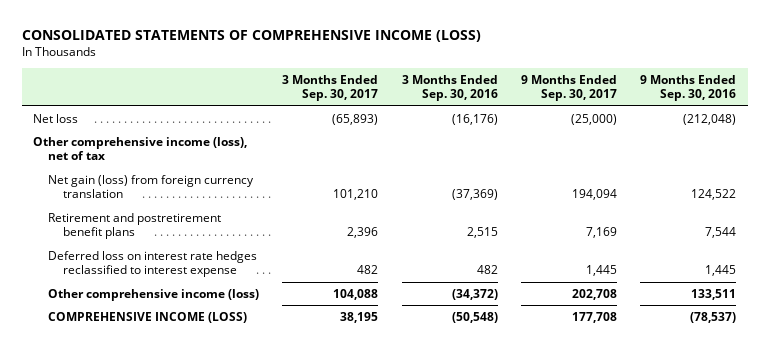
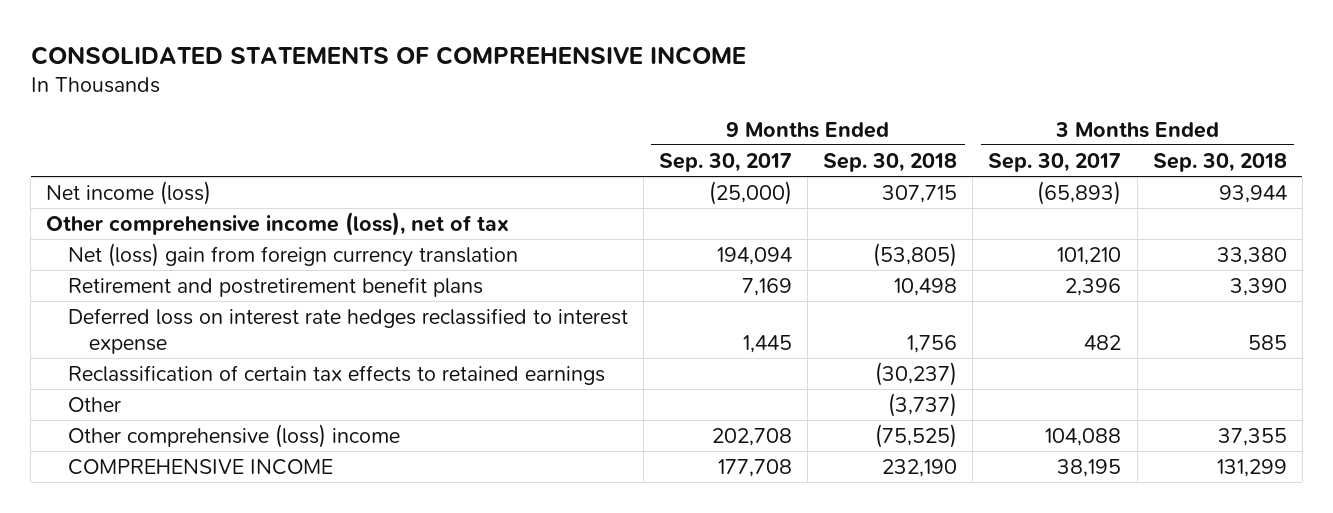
[21,30,481,43] CONSOLIDATED STATEMENTS OF COMPREHENSIVE INCOME (LOSS) -> [30,45,746,65] CONSOLIDATED STATEMENTS OF COMPREHENSIVE INCOME
[401,74,498,102] 3 Months Ended Sep. 30, 2016 -> none
[640,74,737,102] 9 Months Ended Sep. 30, 2016 -> none
none -> [823,152,958,172] Sep. 30, 2018
none -> [1152,152,1287,172] Sep. 30, 2018
[33,113,79,123] Net loss -> [46,180,212,205] Net income (loss)
[48,174,255,199] Net gain (loss) from foreign currency translation -> [67,242,518,267] Net (loss) gain from foreign currency translation
none -> [67,364,605,385] Reclassification of certain tax effects to retained earnings
none -> [67,396,121,412] Other
[48,288,260,301] Other comprehensive income (loss) -> [67,423,400,448] Other comprehensive (loss) income
[48,311,248,323] COMPREHENSIVE INCOME (LOSS) -> [67,458,333,475] COMPREHENSIVE INCOME

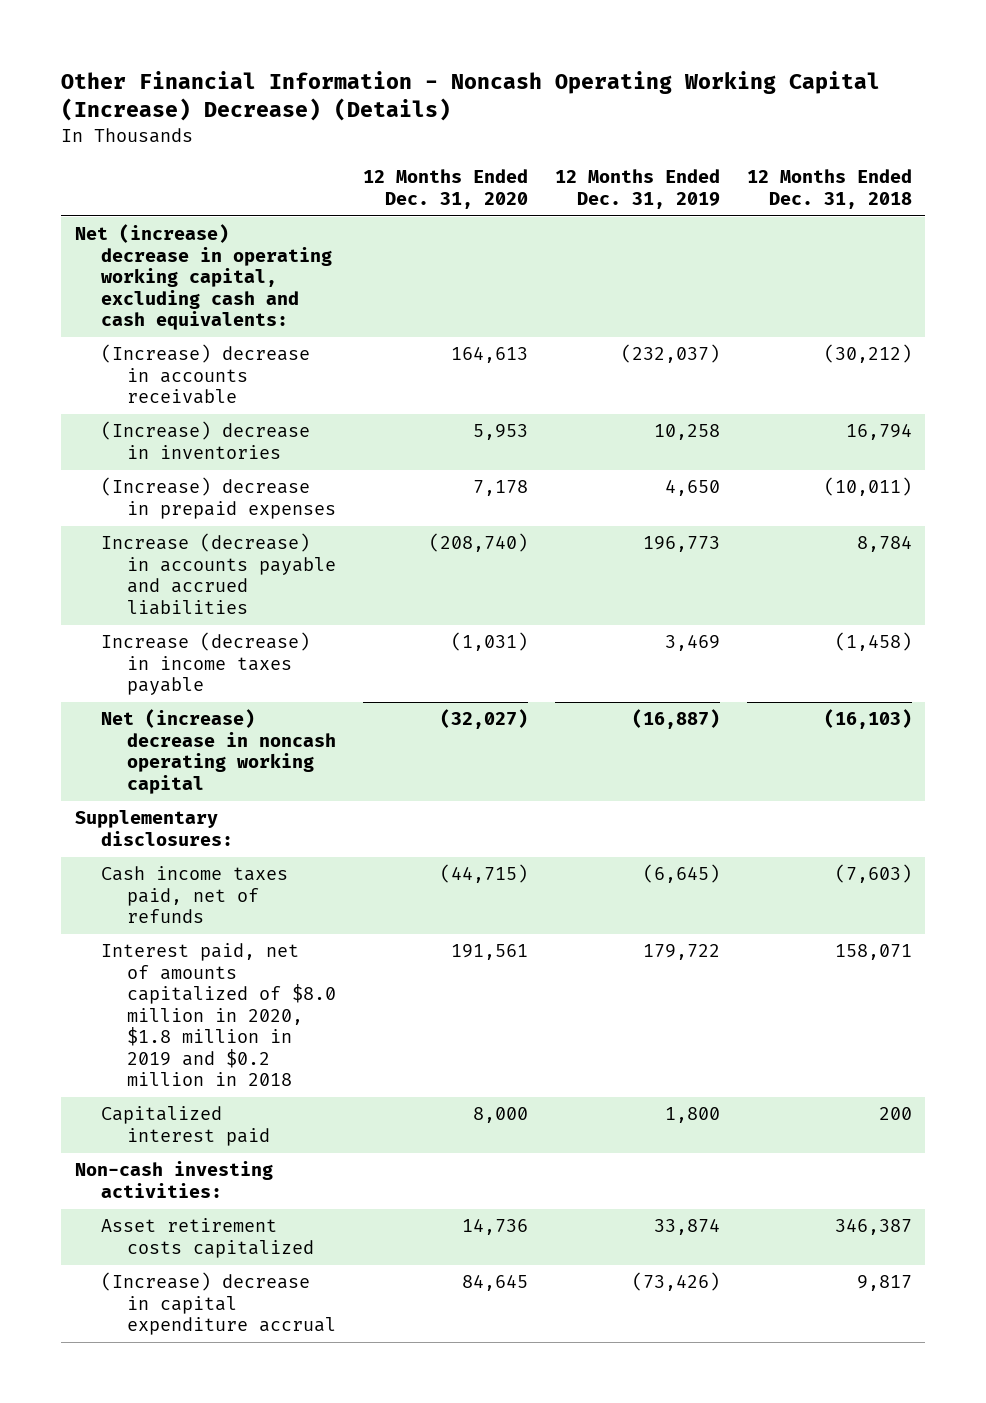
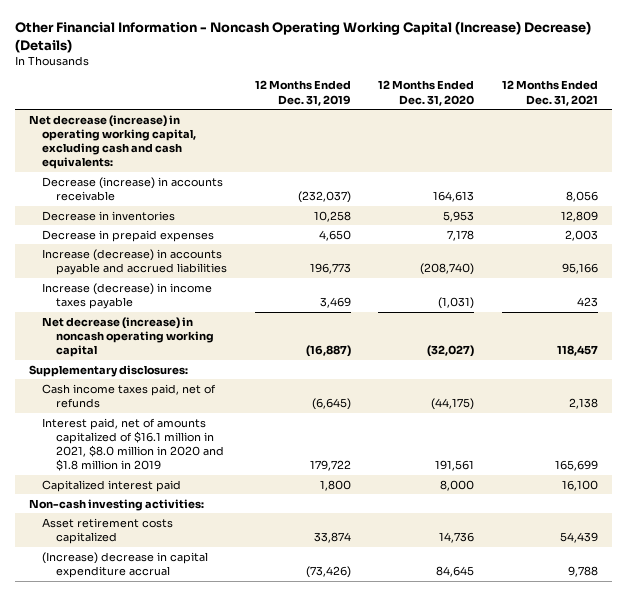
[746,169,912,209] 12 Months Ended Dec. 31, 2018 -> none
none -> [502,80,599,106] 12 Months Ended Dec. 31, 2021
[74,224,333,331] Net (increase) decrease in operating working capital, excluding cash and cash equivalents: -> [29,114,197,170] Net decrease (increase) in operating working capital, excluding cash and cash equivalents:
[101,344,311,405] (Increase) decrease in accounts receivable -> [42,176,224,201] Decrease (increase) in accounts receivable
[101,421,311,459] (Increase) decrease in inventories -> [42,210,176,221] Decrease in inventories
[101,477,337,519] (Increase) decrease in prepaid expenses -> [42,229,215,242] Decrease in prepaid expenses
[101,709,337,794] Net (increase) decrease in noncash operating working capital -> [42,316,214,357] Net decrease (increase) in noncash operating working capital
[440,864,529,884] (44,715) -> [431,397,475,410] (44,175)
[101,943,337,1086] Interest paid, net of amounts capitalized of $8.0 million in 2020, $1.8 million in 2019 and $0.2 million in 2018 -> [42,417,224,472] Interest paid, net of amounts capitalized of $16.1 million in 2021, $8.0 million in 2020 and $1.8 million in 2019

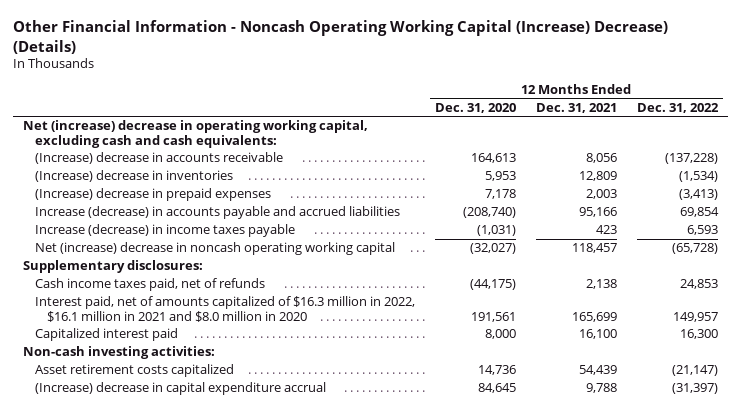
[254,80,351,106] 12 Months Ended Dec. 31, 2019 -> none
none -> [636,102,719,113] Dec. 31, 2022
[29,114,197,170] Net decrease (increase) in operating working capital, excluding cash and cash equivalents: -> [22,120,368,148] Net (increase) decrease in operating working capital, excluding cash and cash equivalents:
[42,176,224,201] Decrease (increase) in accounts receivable -> [34,152,283,165] (Increase) decrease in accounts receivable
[42,210,176,221] Decrease in inventories -> [34,170,233,183] (Increase) decrease in inventories
[42,229,215,242] Decrease in prepaid expenses -> [34,188,271,202] (Increase) decrease in prepaid expenses
[42,316,214,357] Net decrease (increase) in noncash operating working capital -> [34,242,395,256] Net (increase) decrease in noncash operating working capital
[42,417,224,472] Interest paid, net of amounts capitalized of $16.1 million in 2021, $8.0 million in 2020 and $1.8 million in 2019 -> [34,296,415,322] Interest paid, net of amounts capitalized of $16.3 million in 2022, $16.1 million in 2021 and $8.0 million in 2020

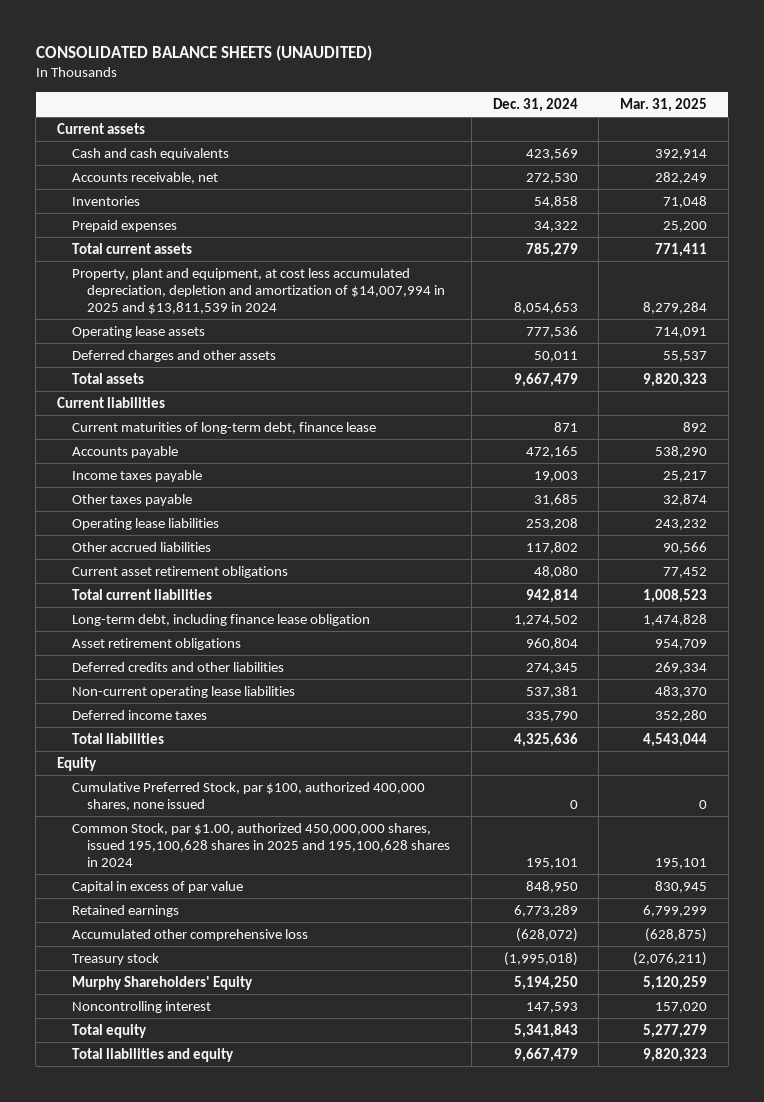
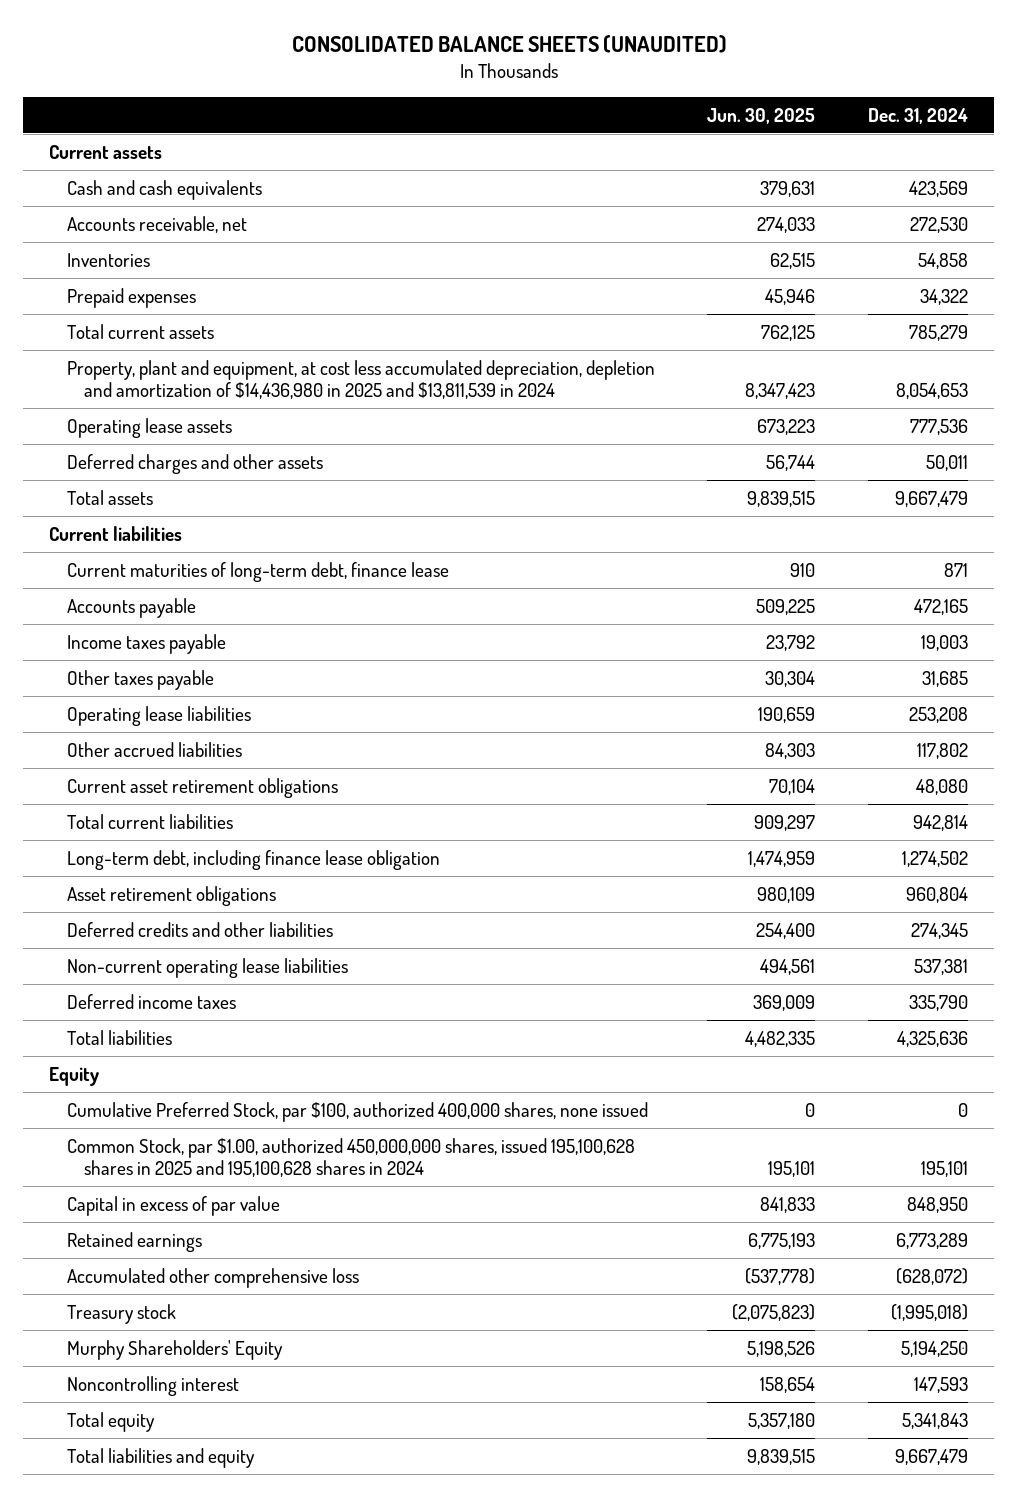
[620,97,708,112] Mar. 31, 2025 -> none
none -> [707,107,816,124] Jun. 30, 2025
[72,267,445,314] Property, plant and equipment, at cost less accumulated depreciation, depletion and amortization of $14,007,994 in 2025 and $13,811,539 in 2024 -> [66,359,655,399] Property, plant and equipment, at cost less accumulated depreciation, depletion and amortization of $14,436,980 in 2025 and $13,811,539 in 2024

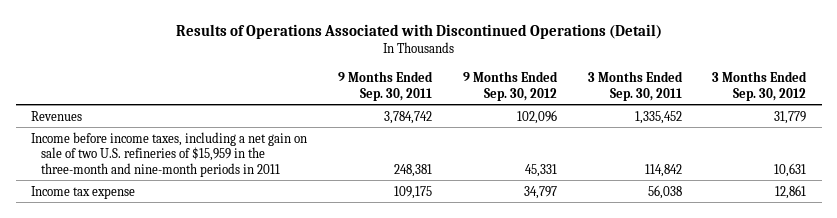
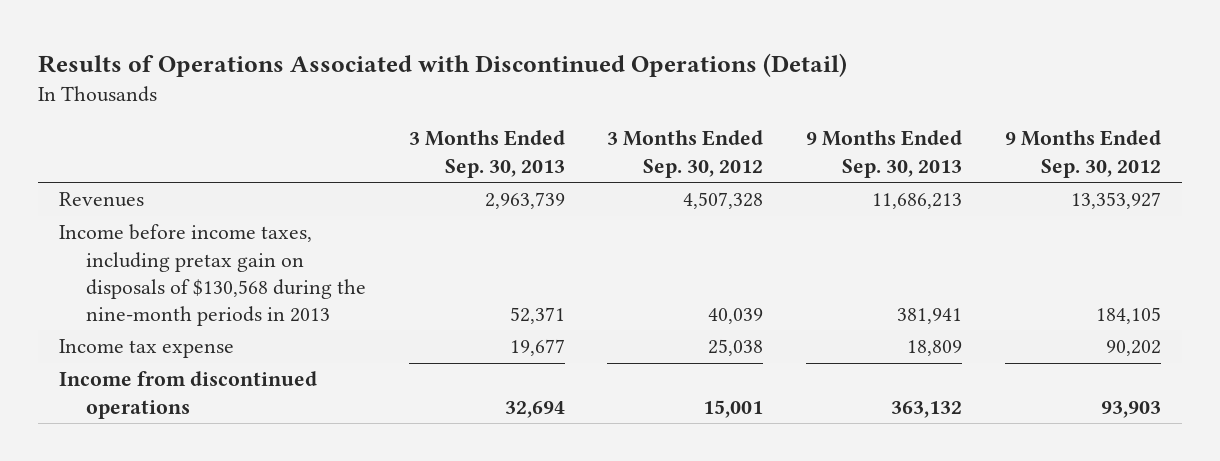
[337,71,433,101] 9 Months Ended Sep. 30, 2011 -> none
[587,71,683,101] 3 Months Ended Sep. 30, 2011 -> none
none -> [408,130,565,178] 3 Months Ended Sep. 30, 2013
none -> [806,130,963,178] 9 Months Ended Sep. 30, 2013
[516,109,557,124] 102,096 -> [1070,192,1161,210] 13,353,927
[774,110,807,124] 31,779 -> [683,192,764,210] 4,507,328
[31,131,308,177] Income before income taxes, including a net gain on sale of two U.S. refineries of $15,959 in the three-month and nine-month periods in 2011 -> [59,224,366,327] Income before income taxes, including pretax gain on disposals of $130,568 during the nine-month periods in 2013
[524,163,557,177] 45,331 -> [1095,307,1161,325] 184,105
[774,162,807,177] 10,631 -> [708,308,764,325] 40,039
[523,185,557,199] 34,797 -> [1105,340,1161,357] 90,202
[775,184,807,199] 12,861 -> [708,339,764,357] 25,038
none -> [59,371,318,419] Income from discontinued operations

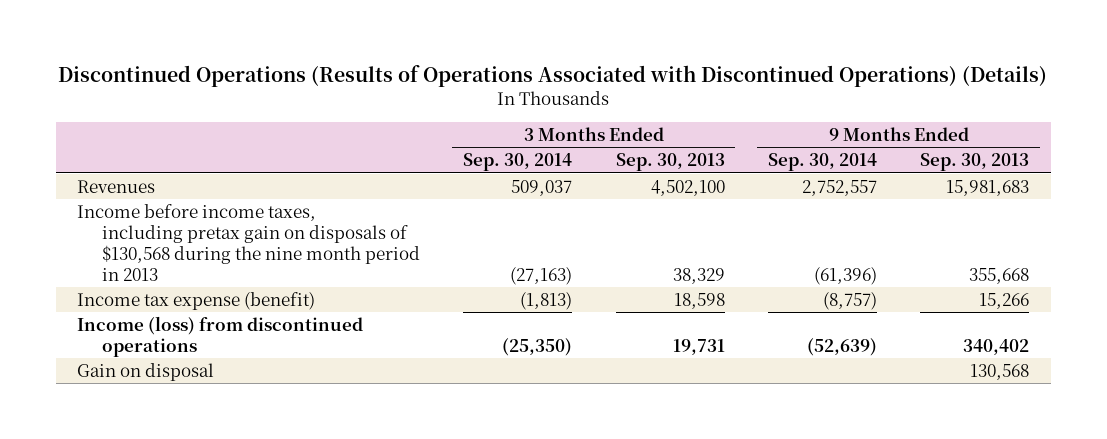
[38,52,848,77] Results of Operations Associated with Discontinued Operations (Detail) -> [58,65,1048,88] Discontinued Operations (Results of Operations Associated with Discontinued Operations) (Details)
[607,130,764,178] 3 Months Ended Sep. 30, 2012 -> none
[1004,130,1161,178] 9 Months Ended Sep. 30, 2012 -> none
none -> [463,153,573,172] Sep. 30, 2014
none -> [767,153,877,172] Sep. 30, 2014
[484,192,565,210] 2,963,739 -> [650,179,725,196] 4,502,100
[872,193,963,210] 11,686,213 -> [946,179,1030,196] 15,981,683
[59,224,366,327] Income before income taxes, including pretax gain on disposals of $130,568 during the nine-month periods in 2013 -> [77,203,420,281] Income before income taxes, including pretax gain on disposals of $130,568 during the nine month period in 2013
[509,307,565,325] 52,371 -> [672,267,725,284] 38,329
[897,308,963,325] 381,941 -> [969,267,1030,284] 355,668
[59,339,235,359] Income tax expense -> [77,291,316,310] Income tax expense (benefit)
[509,339,565,357] 19,677 -> [673,292,725,309] 18,598
[907,340,963,357] 18,809 -> [979,292,1030,309] 15,266
[59,371,318,419] Income from discontinued operations -> [77,315,364,357] Income (loss) from discontinued operations
[504,400,565,418] 32,694 -> [672,338,725,355] 19,731
[891,400,963,418] 363,132 -> [963,338,1030,355] 340,402
none -> [77,362,215,381] Gain on disposal

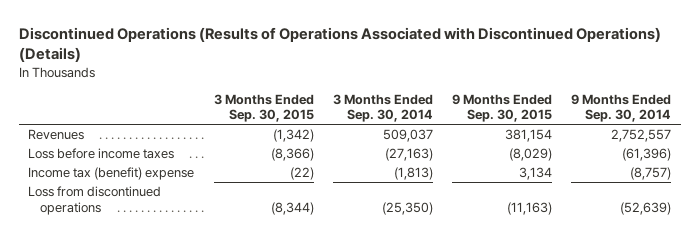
[615,153,725,172] Sep. 30, 2013 -> none
[920,153,1030,172] Sep. 30, 2013 -> none
none -> [213,93,314,123] 3 Months Ended Sep. 30, 2015
none -> [452,93,553,123] 9 Months Ended Sep. 30, 2015
[77,362,215,381] Gain on disposal -> none
[77,203,420,281] Income before income taxes, including pretax gain on disposals of $130,568 during the nine month period in 2013 -> [28,148,175,160] Loss before income taxes
[77,291,316,310] Income tax expense (benefit) -> [28,167,195,181] Income tax (benefit) expense
[77,315,364,357] Income (loss) from discontinued operations -> [28,186,162,215] Loss from discontinued operations

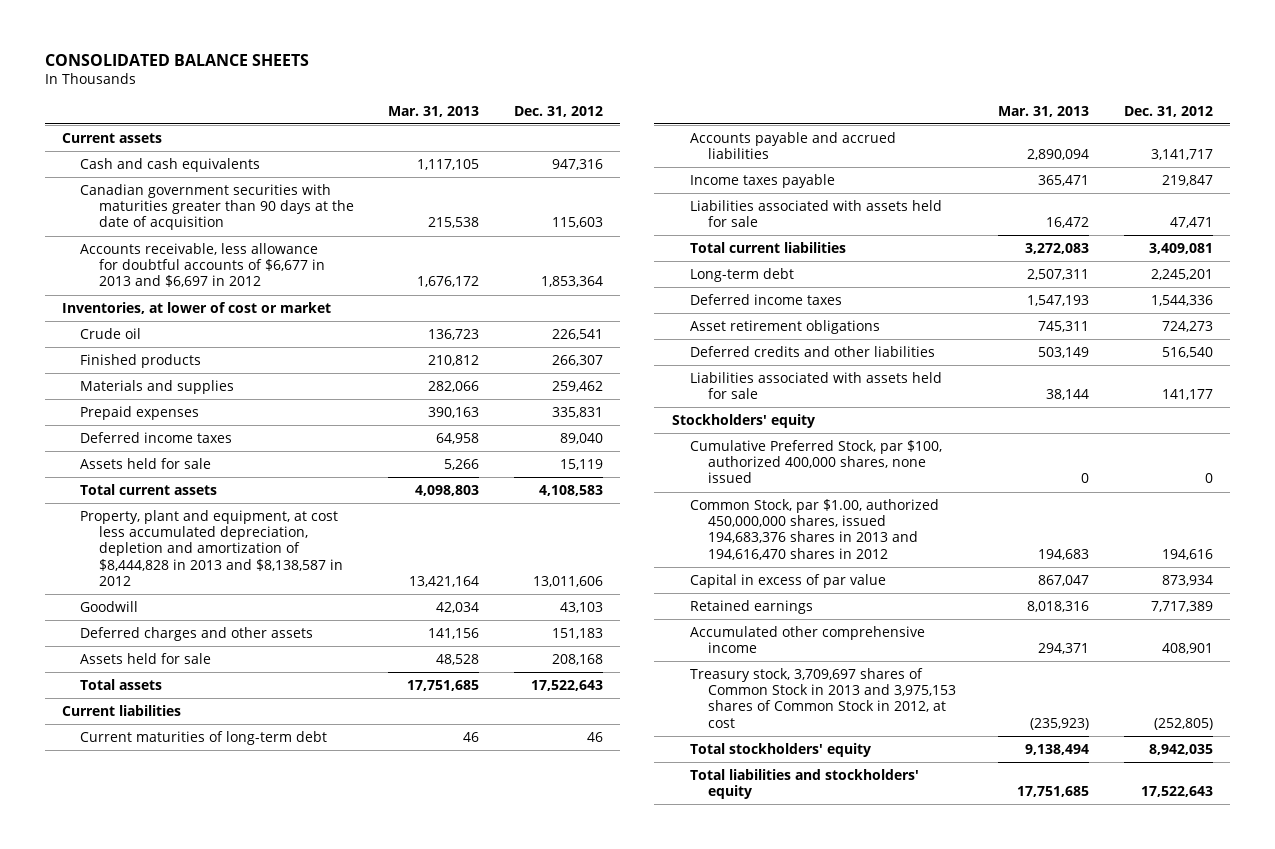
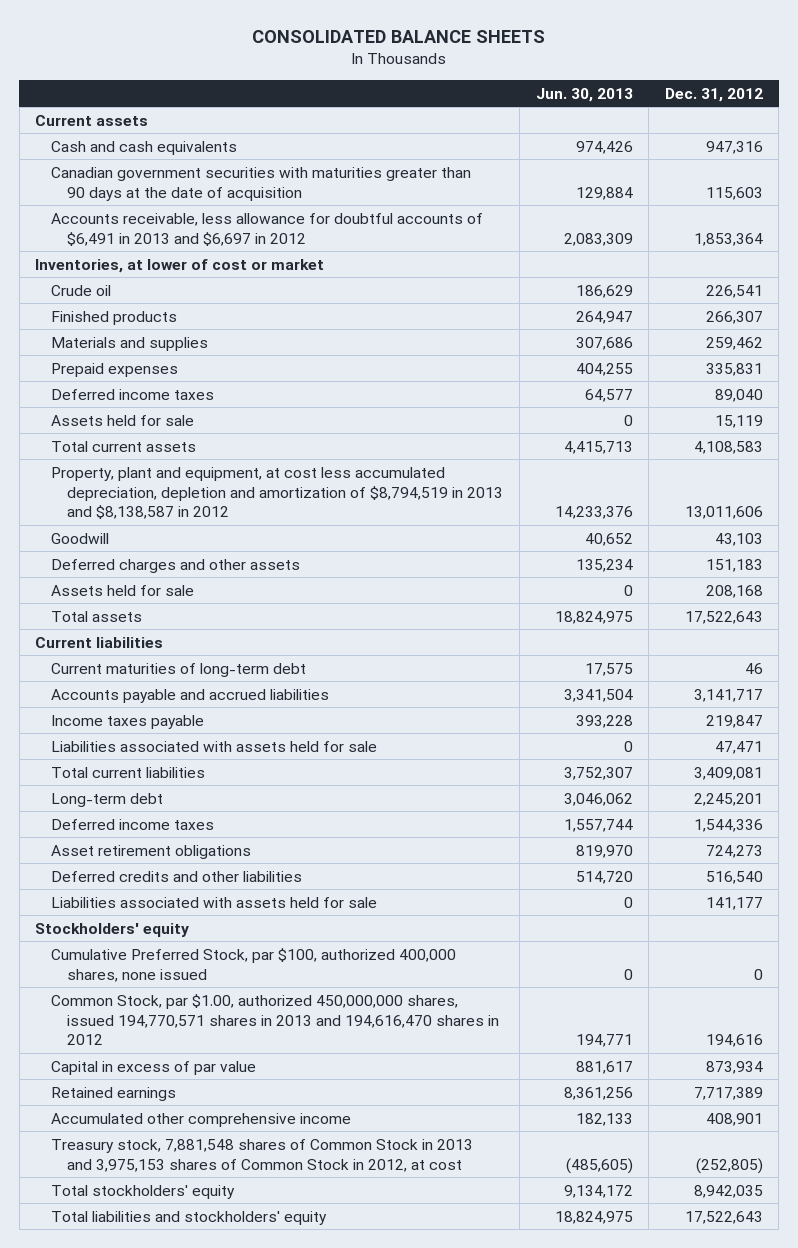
[388,105,480,117] Mar. 31, 2013 -> none
none -> [535,87,633,102] Jun. 30, 2013
[80,242,325,288] Accounts receivable, less allowance for doubtful accounts of $6,677 in 2013 and $6,697 in 2012 -> [51,212,484,246] Accounts receivable, less allowance for doubtful accounts of $6,491 in 2013 and $6,697 in 2012
[80,509,343,586] Property, plant and equipment, at cost less accumulated depreciation, depletion and amortization of $8,444,828 in 2013 and $8,138,587 in 2012 -> [51,466,504,520] Property, plant and equipment, at cost less accumulated depreciation, depletion and amortization of $8,794,519 in 2013 and $8,138,587 in 2012
[690,498,940,560] Common Stock, par $1.00, authorized 450,000,000 shares, issued 194,683,376 shares in 2013 and 194,616,470 shares in 2012 -> [51,993,500,1046] Common Stock, par $1.00, authorized 450,000,000 shares, issued 194,770,571 shares in 2013 and 194,616,470 shares in 2012
[690,667,957,728] Treasury stock, 3,709,697 shares of Common Stock in 2013 and 3,975,153 shares of Common Stock in 2012, at cost -> [51,1138,474,1172] Treasury stock, 7,881,548 shares of Common Stock in 2013 and 3,975,153 shares of Common Stock in 2012, at cost

